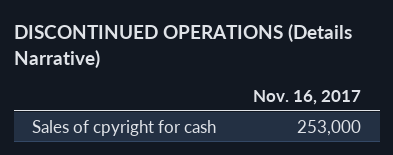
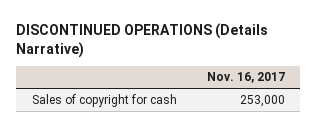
[32,119,217,136] Sales of cpyright for cash -> [31,94,177,108] Sales of copyright for cash

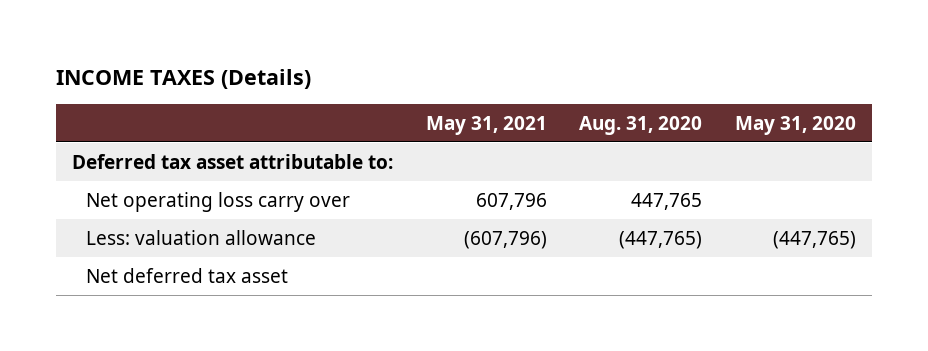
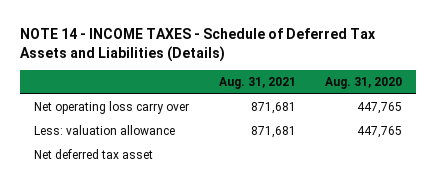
[56,69,312,90] INCOME TAXES (Details) -> [19,27,376,62] NOTE 14 - INCOME TAXES - Schedule of Deferred Tax Assets and Liabilities (Details)
[425,115,547,135] May 31, 2021 -> none
[734,115,856,135] May 31, 2020 -> none
none -> [218,77,296,90] Aug. 31, 2021
[72,153,394,169] Deferred tax asset attributable to: -> none
[619,230,703,249] (447,765) -> [356,126,402,139] 447,765

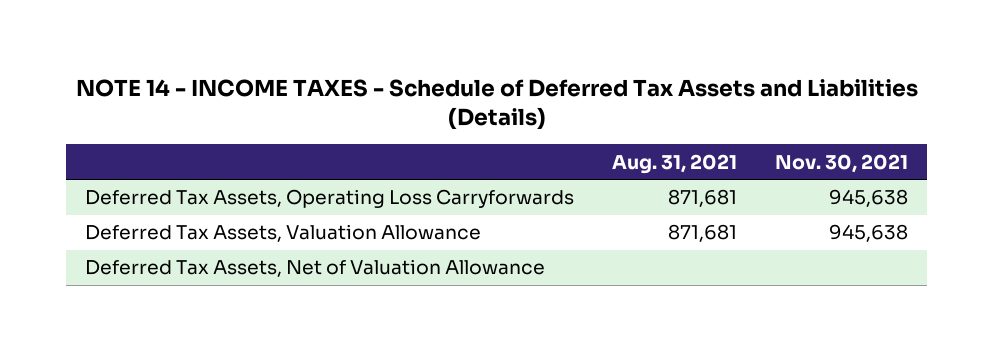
[324,77,402,90] Aug. 31, 2020 -> none
none -> [775,153,909,173] Nov. 30, 2021
[34,101,190,115] Net operating loss carry over -> [85,189,575,209] Deferred Tax Assets, Operating Loss Carryforwards
[34,125,176,136] Less: valuation allowance -> [85,224,482,243] Deferred Tax Assets, Valuation Allowance
[34,149,154,160] Net deferred tax asset -> [85,259,546,278] Deferred Tax Assets, Net of Valuation Allowance

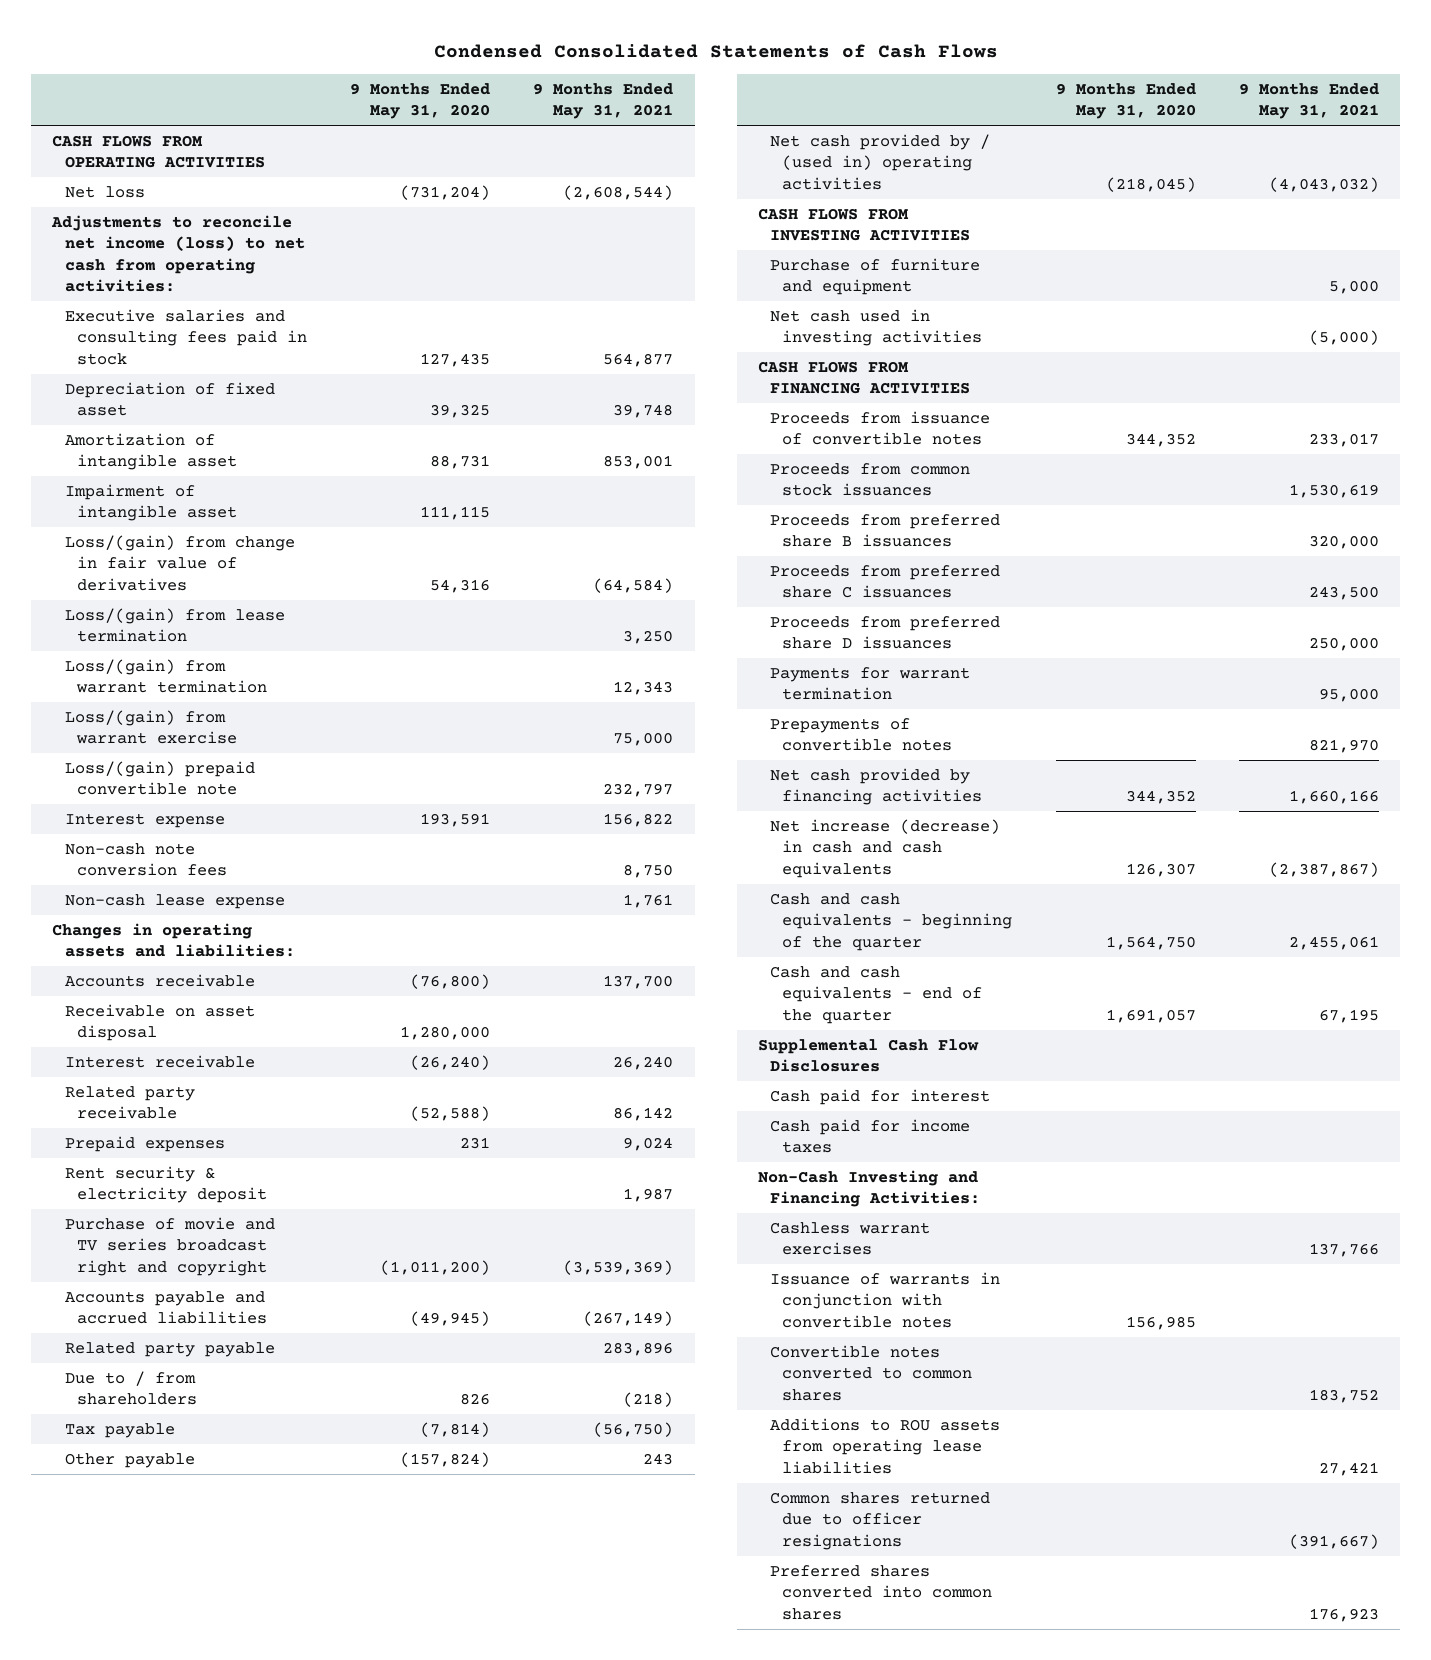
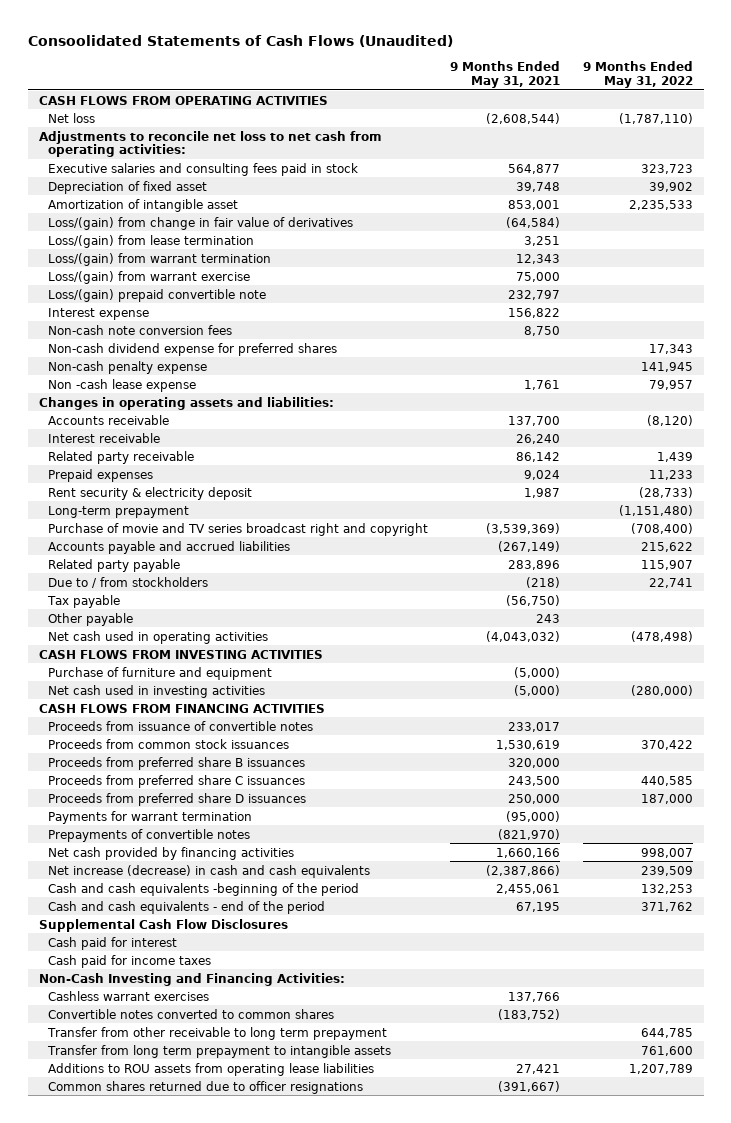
[433,43,998,58] Condensed Consolidated Statements of Cash Flows -> [27,34,453,47] Consoolidated Statements of Cash Flows (Unaudited)
[349,82,490,119] 9 Months Ended May 31, 2020 -> none
none -> [582,61,693,89] 9 Months Ended May 31, 2022
[51,214,305,292] Adjustments to reconcile net income (loss) to net cash from operating activities: -> [38,130,382,158] Adjustments to reconcile net loss to net cash from operating activities:
[64,483,237,522] Impairment of intangible asset -> none
[622,630,673,645] 3,250 -> [524,235,561,246] 3,251
none -> [48,342,338,356] Non-cash dividend expense for preferred shares
none -> [48,360,208,374] Non-cash penalty expense
[64,893,285,909] Non-cash lease expense -> [48,378,197,392] Non -cash lease expense
[64,1003,255,1042] Receivable on asset disposal -> none
none -> [48,505,190,518] Long-term prepayment
[64,1370,197,1406] Due to / from shareholders -> [48,576,209,588] Due to / from stockholders
[770,133,991,190] Net cash provided by / (used in) operating activities -> [48,630,269,644] Net cash used in operating activities
[1328,280,1379,295] 5,000 -> [514,666,561,678] (5,000)
[1318,688,1379,703] 95,000 -> [506,810,561,822] (95,000)
[1308,739,1379,754] 821,970 -> [498,828,561,840] (821,970)
[1268,861,1379,877] (2,387,867) -> [486,864,561,876] (2,387,866)
[770,892,1013,951] Cash and cash equivalents - beginning of the quarter -> [48,882,360,896] Cash and cash equivalents -beginning of the period
[770,965,983,1024] Cash and cash equivalents - end of the quarter -> [48,900,326,914] Cash and cash equivalents - end of the period
[770,1271,1001,1328] Issuance of warrants in conjunction with convertible notes -> none
[1308,1388,1379,1403] 183,752 -> [498,1008,561,1020] (183,752)
none -> [47,1026,388,1040] Transfer from other receivable to long term prepayment
none -> [47,1044,392,1058] Transfer from long term prepayment to intangible assets
[770,1564,993,1620] Preferred shares converted into common shares -> none

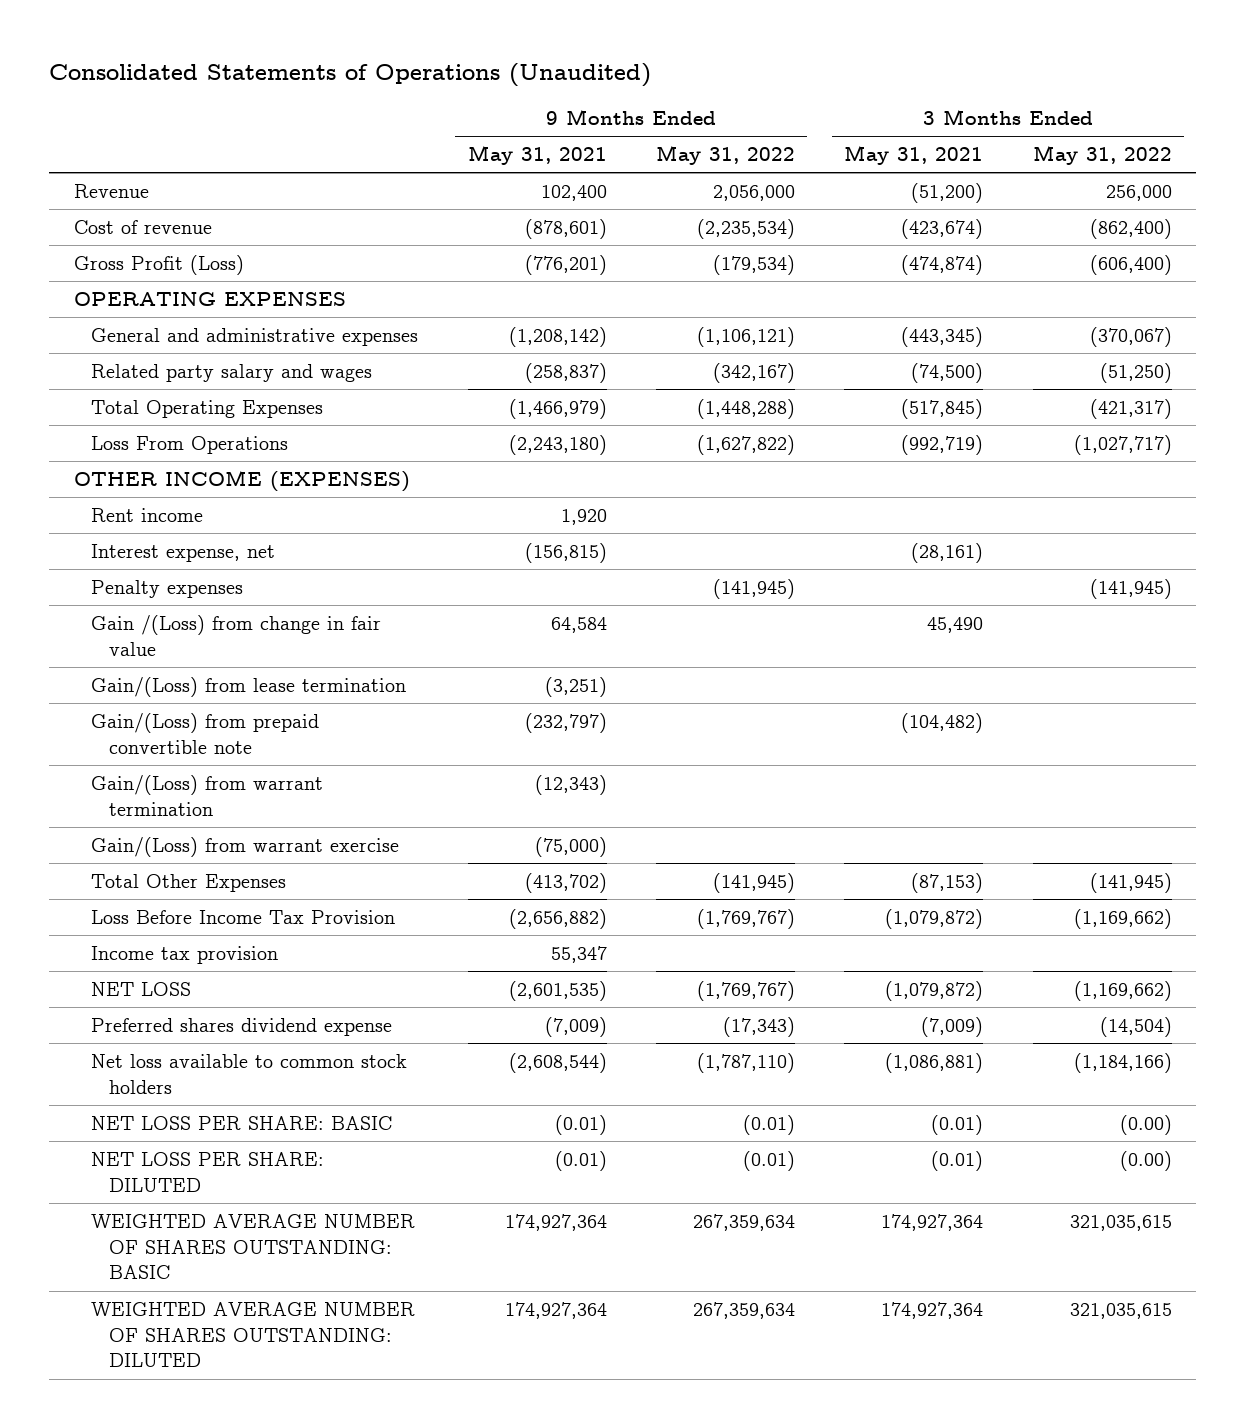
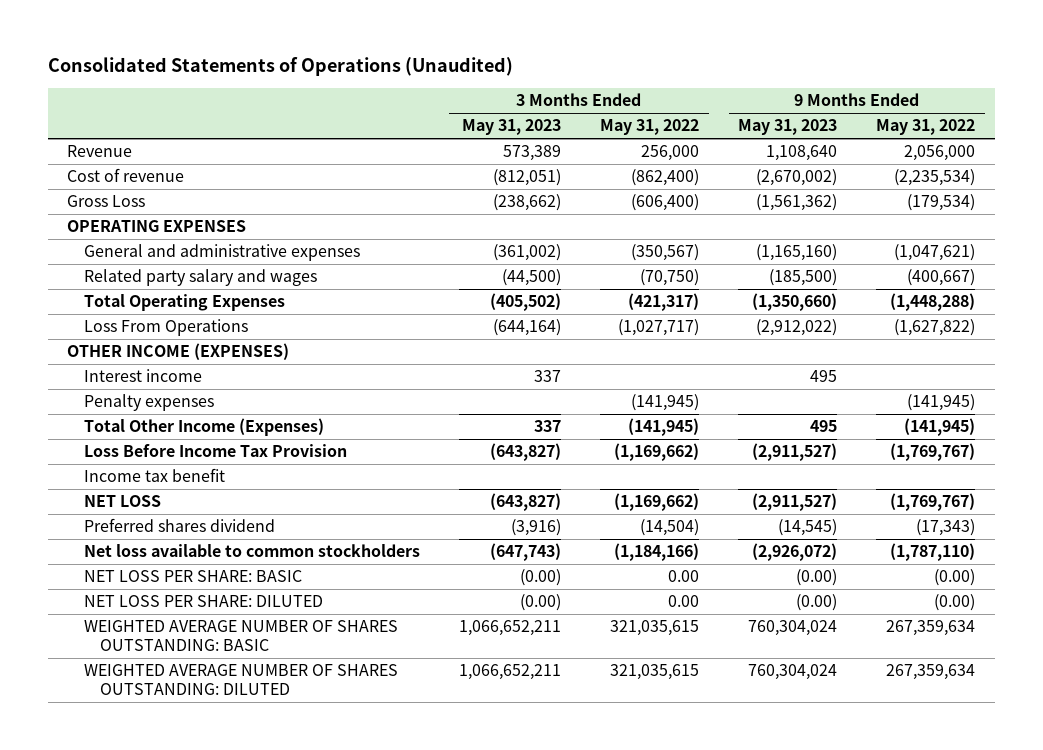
[467,144,607,165] May 31, 2021 -> none
[844,144,984,165] May 31, 2021 -> none
none -> [461,119,561,136] May 31, 2023
none -> [738,119,838,136] May 31, 2023
[73,254,244,275] Gross Profit (Loss) -> [67,195,146,208] Gross Loss
[696,326,795,347] (1,106,121) -> [894,244,976,262] (1,047,621)
[1089,326,1172,347] (370,067) -> [631,244,700,262] (350,567)
[712,362,795,383] (342,167) -> [907,269,976,287] (400,667)
[1099,362,1172,383] (51,250) -> [640,269,700,287] (70,750)
[91,507,204,522] Rent income -> none
[91,543,276,562] Interest expense, net -> [83,369,202,383] Interest income
[91,614,382,656] Gain /(Loss) from change in fair value -> none
[91,676,407,697] Gain/(Loss) from lease termination -> none
[91,712,320,754] Gain/(Loss) from prepaid convertible note -> none
[91,774,324,816] Gain/(Loss) from warrant termination -> none
[91,836,400,857] Gain/(Loss) from warrant exercise -> none
[91,873,287,892] Total Other Expenses -> [83,418,324,437] Total Other Income (Expenses)
[91,945,279,964] Income tax provision -> [83,468,225,483] Income tax benefit
[91,1017,393,1036] Preferred shares dividend expense -> [83,518,275,533] Preferred shares dividend
[91,1053,408,1094] Net loss available to common stock holders -> [83,544,420,558] Net loss available to common stockholders
[742,1114,795,1135] (0.01) -> [934,569,976,587] (0.00)
[1119,1114,1172,1135] (0.00) -> [668,570,700,583] 0.00
[742,1150,795,1171] (0.01) -> [934,594,976,612] (0.00)
[1119,1150,1172,1171] (0.00) -> [668,595,700,608] 0.00

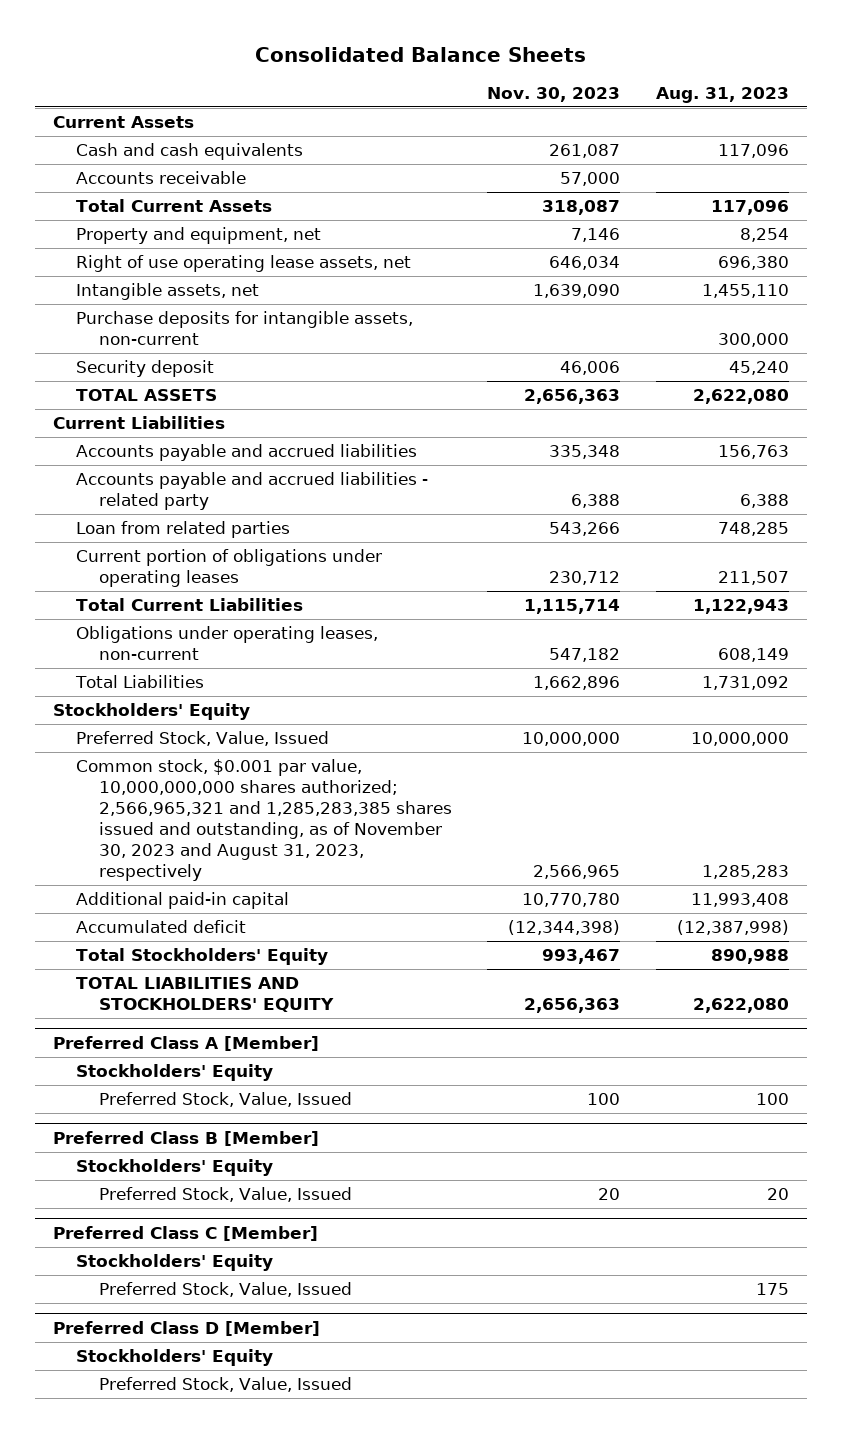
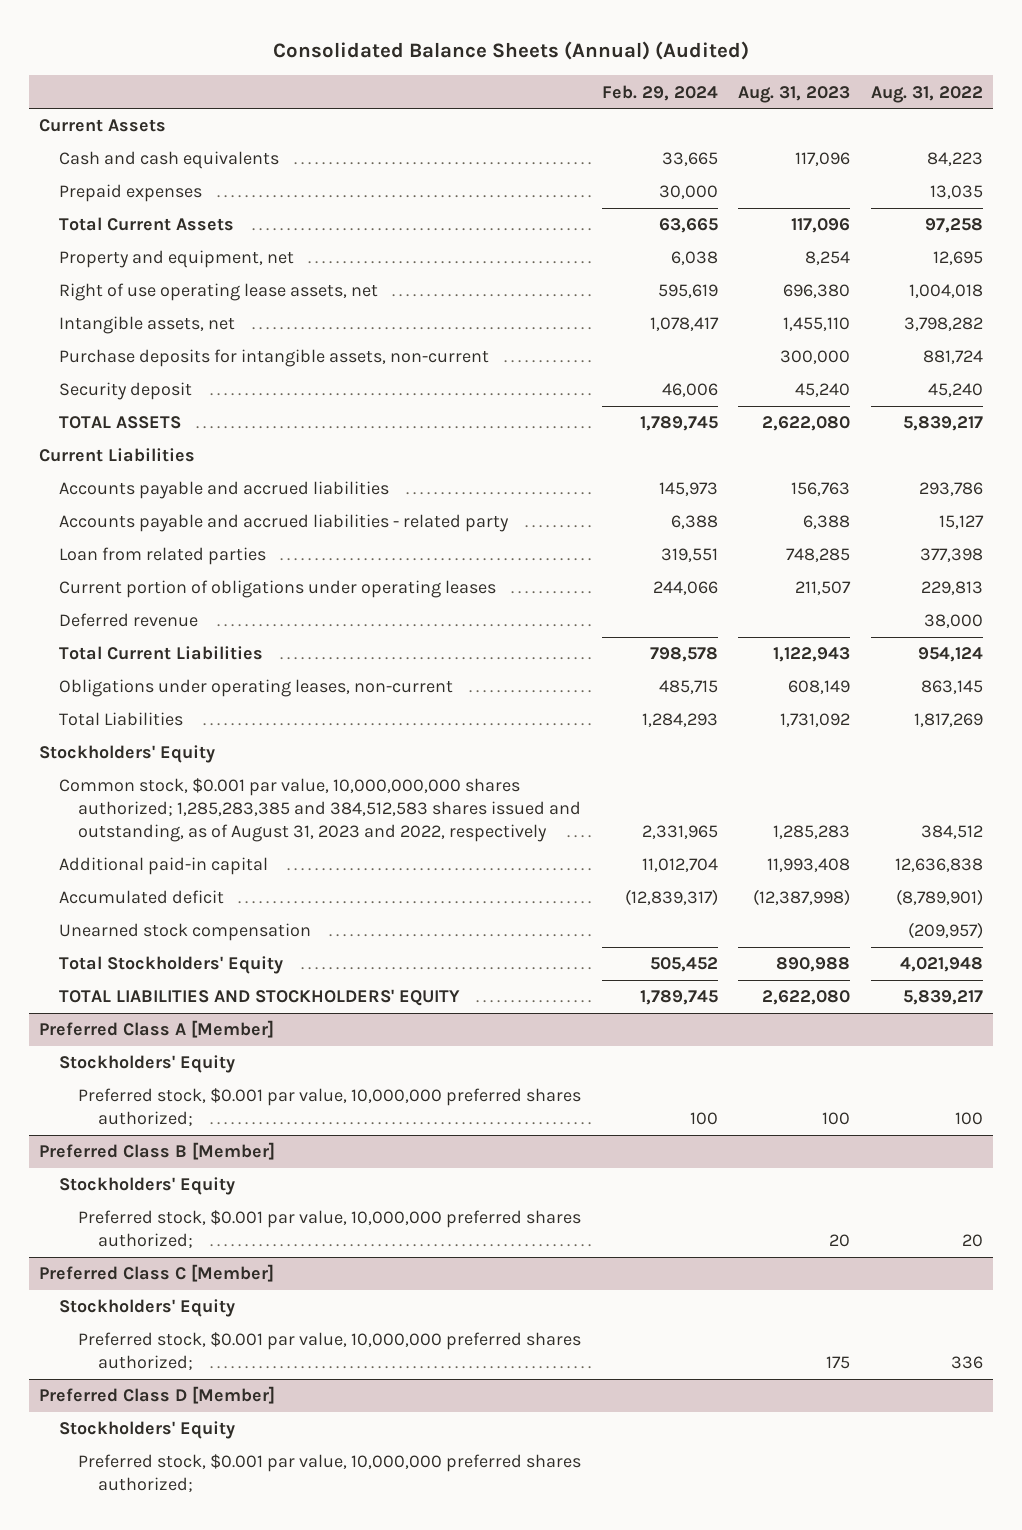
[254,46,586,62] Consolidated Balance Sheets -> [273,41,750,61] Consolidated Balance Sheets (Annual) (Audited)
[487,87,621,103] Nov. 30, 2023 -> none
none -> [601,84,718,101] Feb. 29, 2024
none -> [870,85,983,103] Aug. 31, 2022
[75,171,246,185] Accounts receivable -> none
none -> [58,184,202,203] Prepaid expenses
none -> [58,613,198,628] Deferred revenue
[75,731,329,747] Preferred Stock, Value, Issued -> none
[75,759,452,881] Common stock, $0.001 par value, 10,000,000,000 shares authorized; 2,566,965,321 and 1,285,283,385 shares issued and outstanding, as of November 30, 2023 and August 31, 2023, respectively -> [58,778,582,843] Common stock, $0.001 par value, 10,000,000,000 shares authorized; 1,285,283,385 and 384,512,583 shares issued and outstanding, as of August 31, 2023 and 2022, respectively
none -> [58,923,311,942] Unearned stock compensation
[98,1092,352,1108] Preferred Stock, Value, Issued -> [78,1088,582,1127] Preferred stock, $0.001 par value, 10,000,000 preferred shares authorized;
[98,1187,352,1203] Preferred Stock, Value, Issued -> [78,1210,582,1249] Preferred stock, $0.001 par value, 10,000,000 preferred shares authorized;
[98,1282,352,1298] Preferred Stock, Value, Issued -> [78,1332,582,1371] Preferred stock, $0.001 par value, 10,000,000 preferred shares authorized;
[98,1377,352,1393] Preferred Stock, Value, Issued -> [78,1454,582,1493] Preferred stock, $0.001 par value, 10,000,000 preferred shares authorized;

